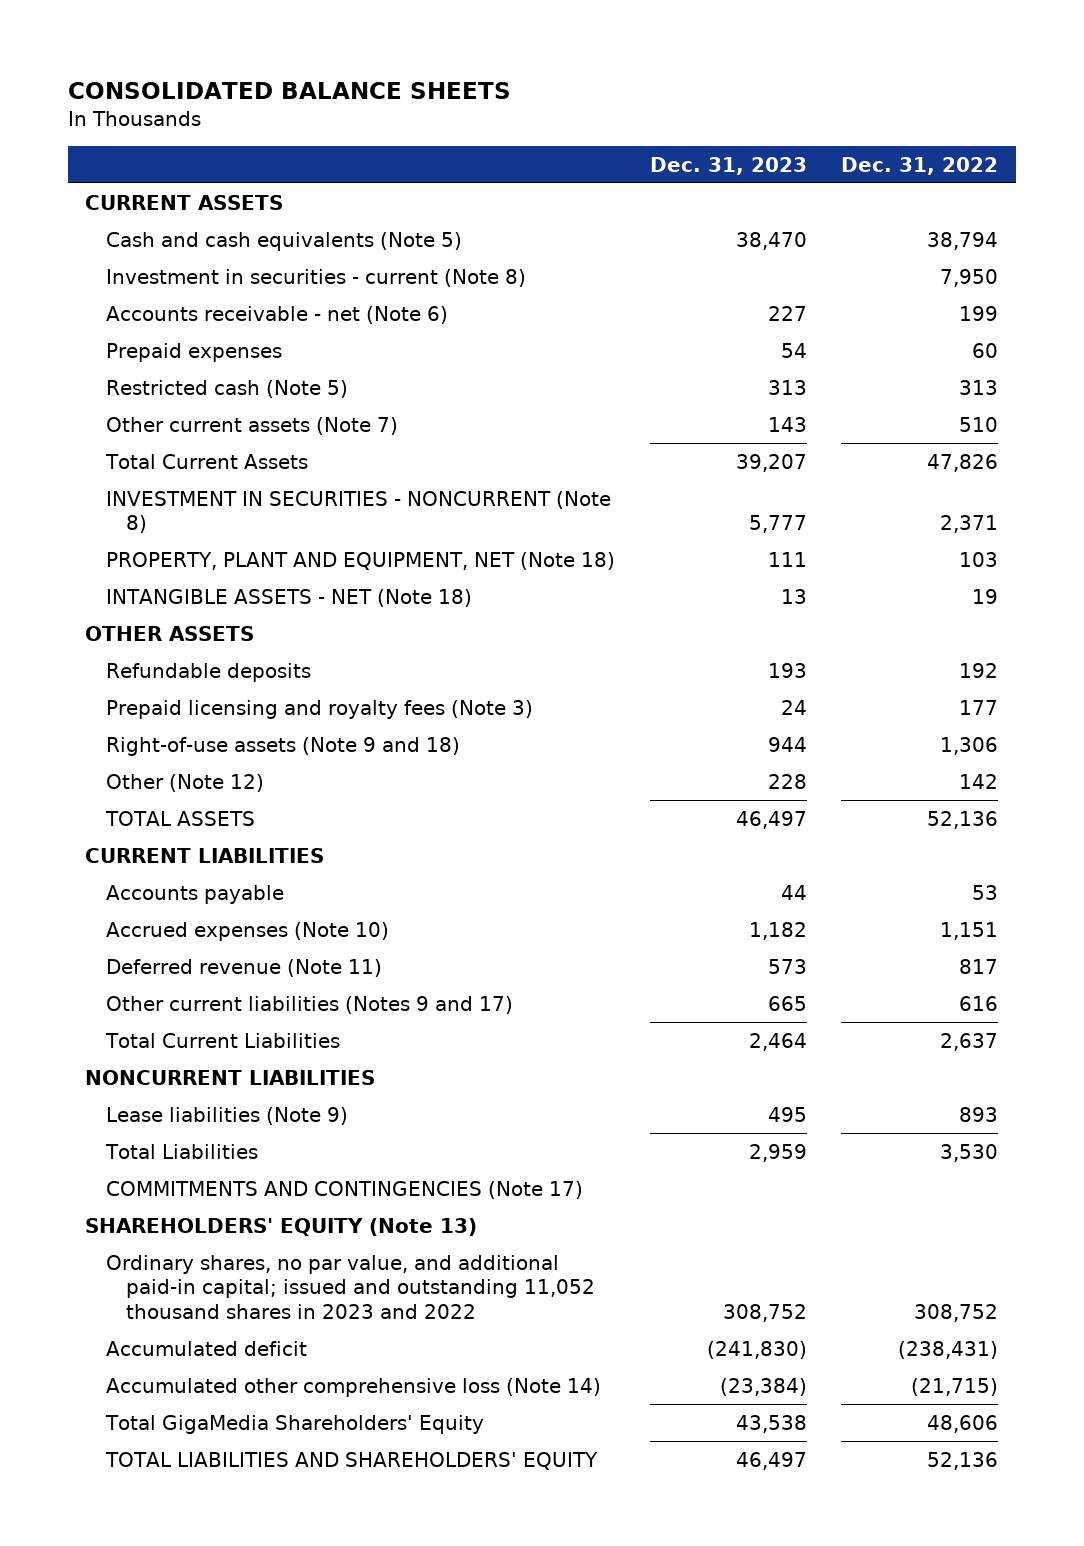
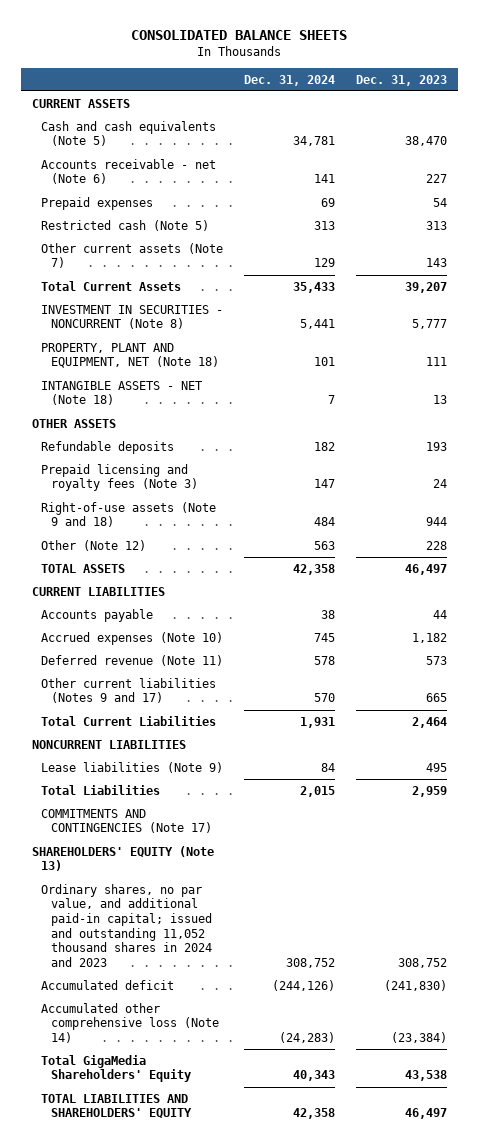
[841,156,999,175] Dec. 31, 2022 -> none
none -> [244,74,336,86] Dec. 31, 2024
[105,268,526,287] Investment in securities - current (Note 8) -> none
[105,1254,596,1320] Ordinary shares, no par value, and additional paid-in capital; issued and outstanding 11,052 thousand shares in 2023 and 2022 -> [41,883,212,967] Ordinary shares, no par value, and additional paid-in capital; issued and outstanding 11,052 thousand shares in 2024 and 2023

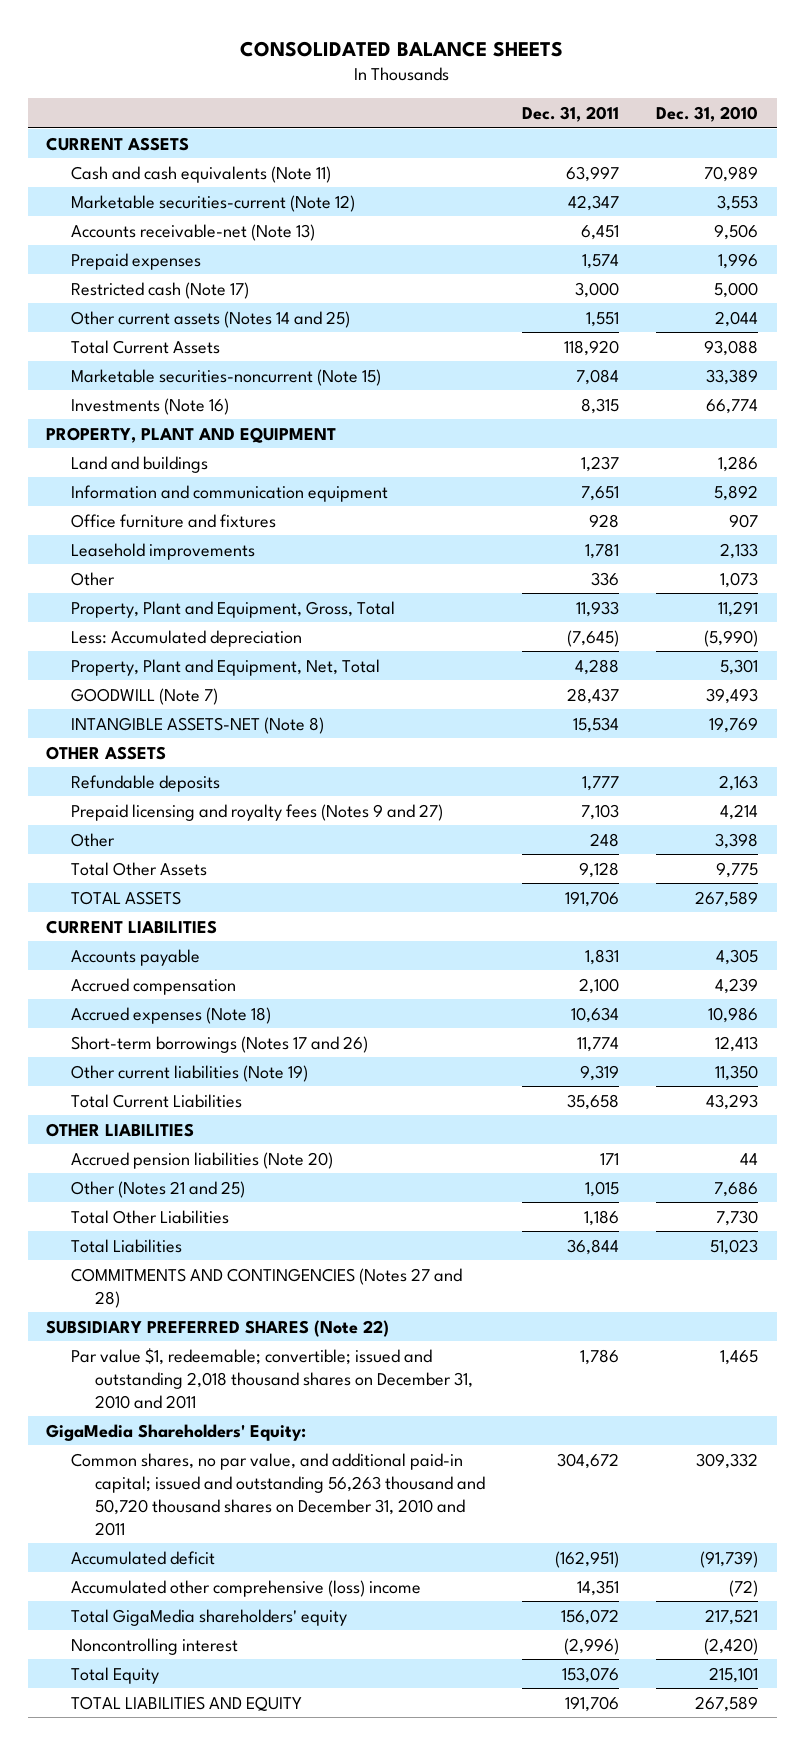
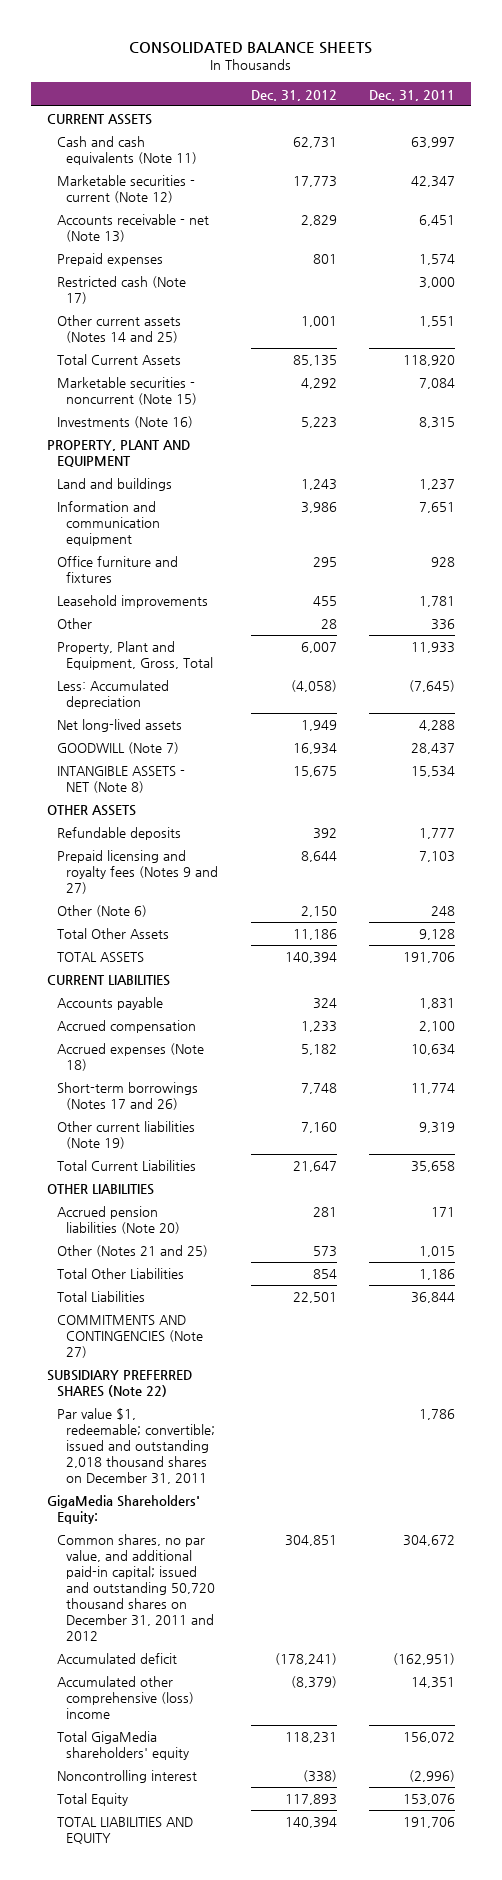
[656,106,759,123] Dec. 31, 2010 -> none
none -> [250,89,337,101] Dec. 31, 2012
[70,194,355,212] Marketable securities-current (Note 12) -> [56,175,195,204] Marketable securities - current (Note 12)
[70,223,315,241] Accounts receivable-net (Note 13) -> [56,214,209,243] Accounts receivable - net (Note 13)
[70,368,381,386] Marketable securities-noncurrent (Note 15) -> [56,377,198,406] Marketable securities - noncurrent (Note 15)
[70,658,380,676] Property, Plant and Equipment, Net, Total -> [56,719,182,733] Net long-lived assets
[70,716,324,734] INTANGIBLE ASSETS-NET (Note 8) -> [56,766,185,794] INTANGIBLE ASSETS - NET (Note 8)
[70,832,115,847] Other -> [56,905,147,918] Other (Note 6)
[70,1267,462,1308] COMMITMENTS AND CONTINGENCIES (Notes 27 and 28) -> [56,1315,204,1359] COMMITMENTS AND CONTINGENCIES (Note 27)
[70,1347,473,1409] Par value $1, redeemable; convertible; issued and outstanding 2,018 thousand shares on December 31, 2010 and 2011 -> [56,1408,216,1485] Par value $1, redeemable; convertible; issued and outstanding 2,018 thousand shares on December 31, 2011
[70,1452,485,1536] Common shares, no par value, and additional paid-in capital; issued and outstanding 56,263 thousand and 50,720 thousand shares on December 31, 2010 and 2011 -> [56,1534,216,1642] Common shares, no par value, and additional paid-in capital; issued and outstanding 50,720 thousand shares on December 31, 2011 and 2012

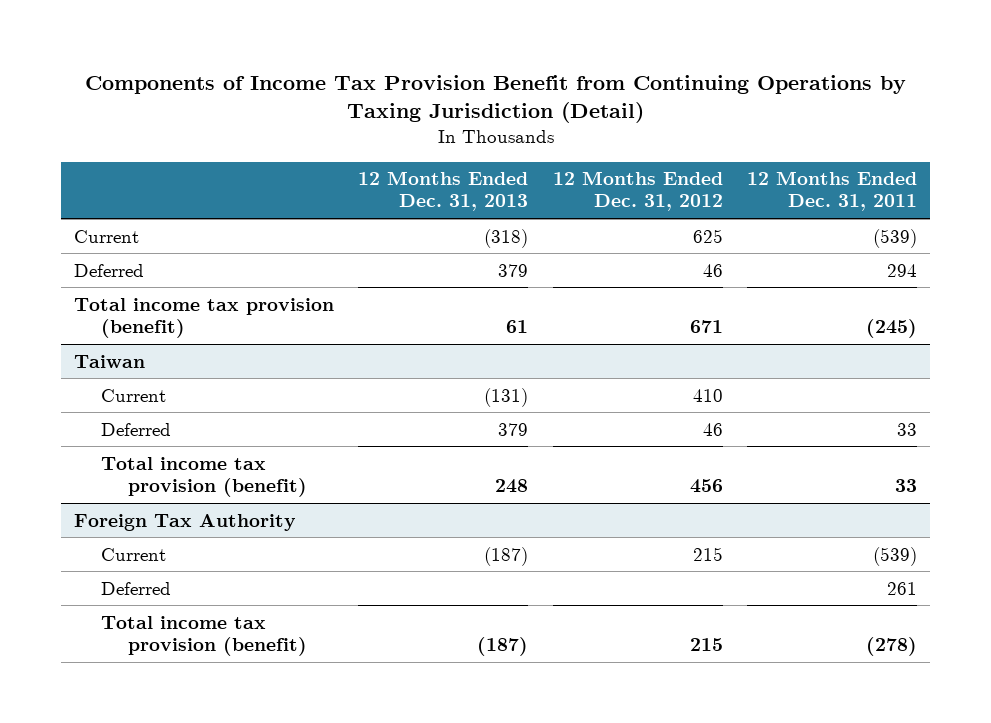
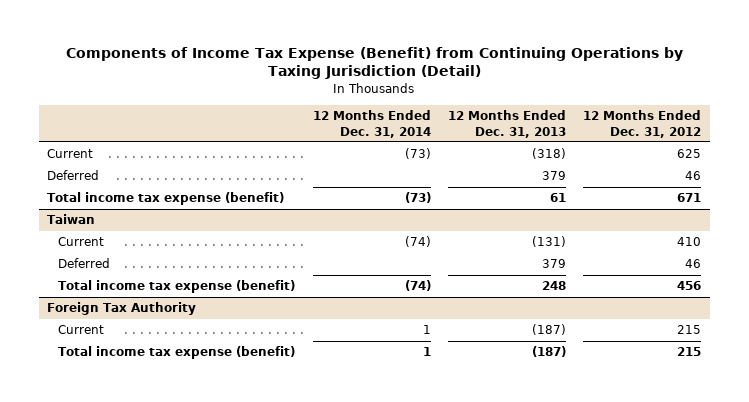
[84,74,906,124] Components of Income Tax Provision Benefit from Continuing Operations by Taxing Jurisdiction (Detail) -> [66,46,684,80] Components of Income Tax Expense (Benefit) from Continuing Operations by Taxing Jurisdiction (Detail)
[747,171,918,212] 12 Months Ended Dec. 31, 2011 -> none
none -> [312,110,431,138] 12 Months Ended Dec. 31, 2014
[73,297,334,338] Total income tax provision (benefit) -> [47,192,285,206] Total income tax expense (benefit)
[101,456,308,497] Total income tax provision (benefit) -> [58,280,296,294] Total income tax expense (benefit)
[101,581,172,595] Deferred -> none
[101,615,308,656] Total income tax provision (benefit) -> [58,346,296,360] Total income tax expense (benefit)

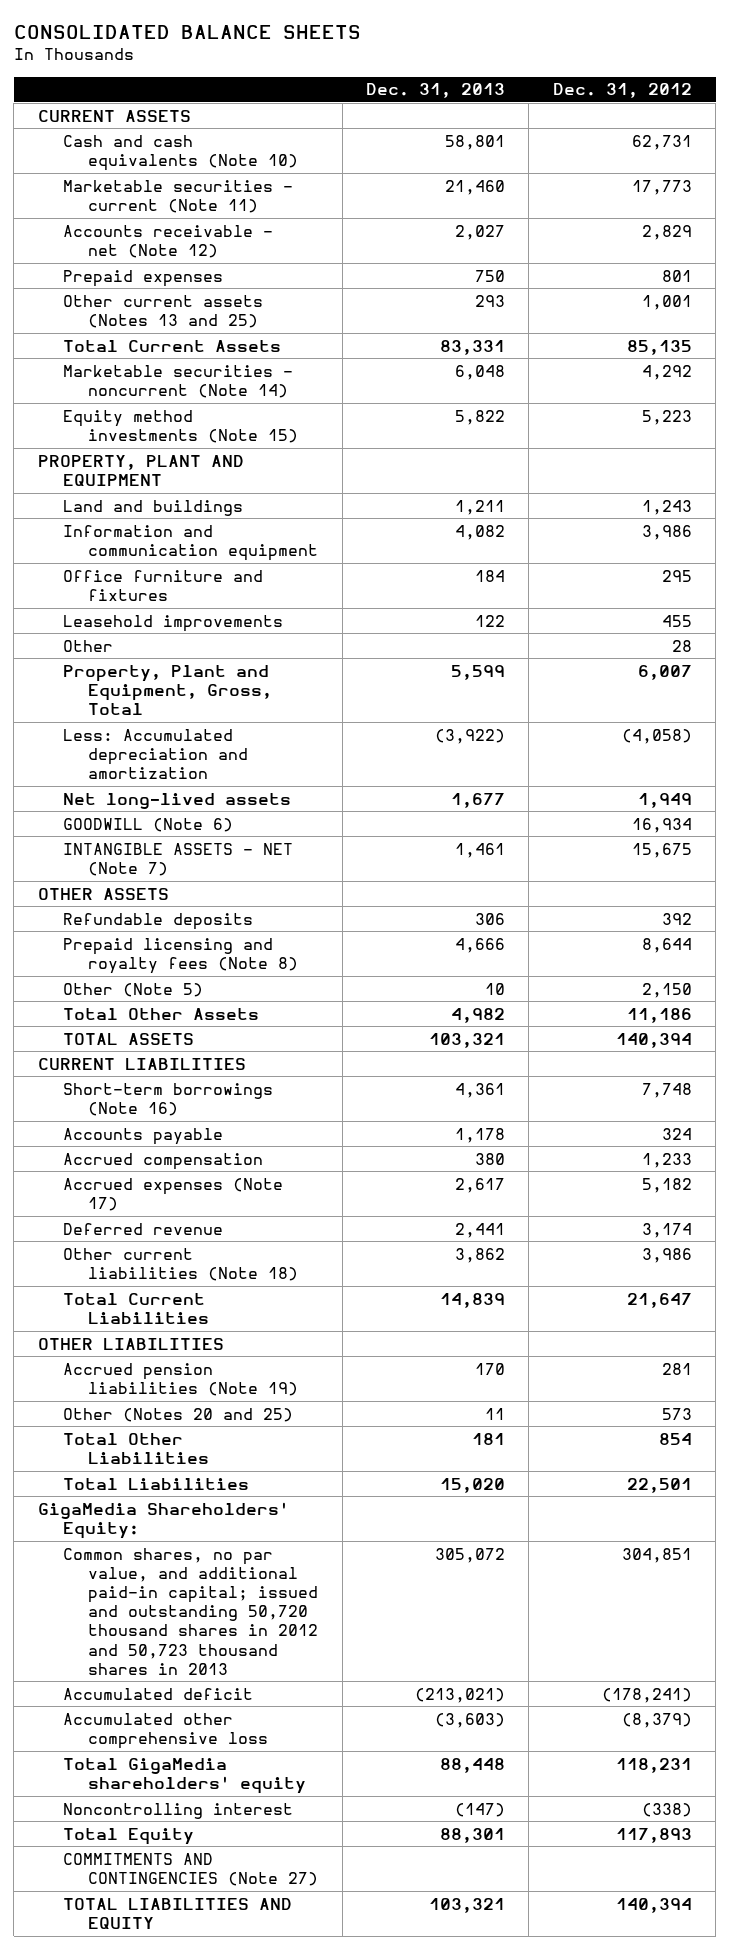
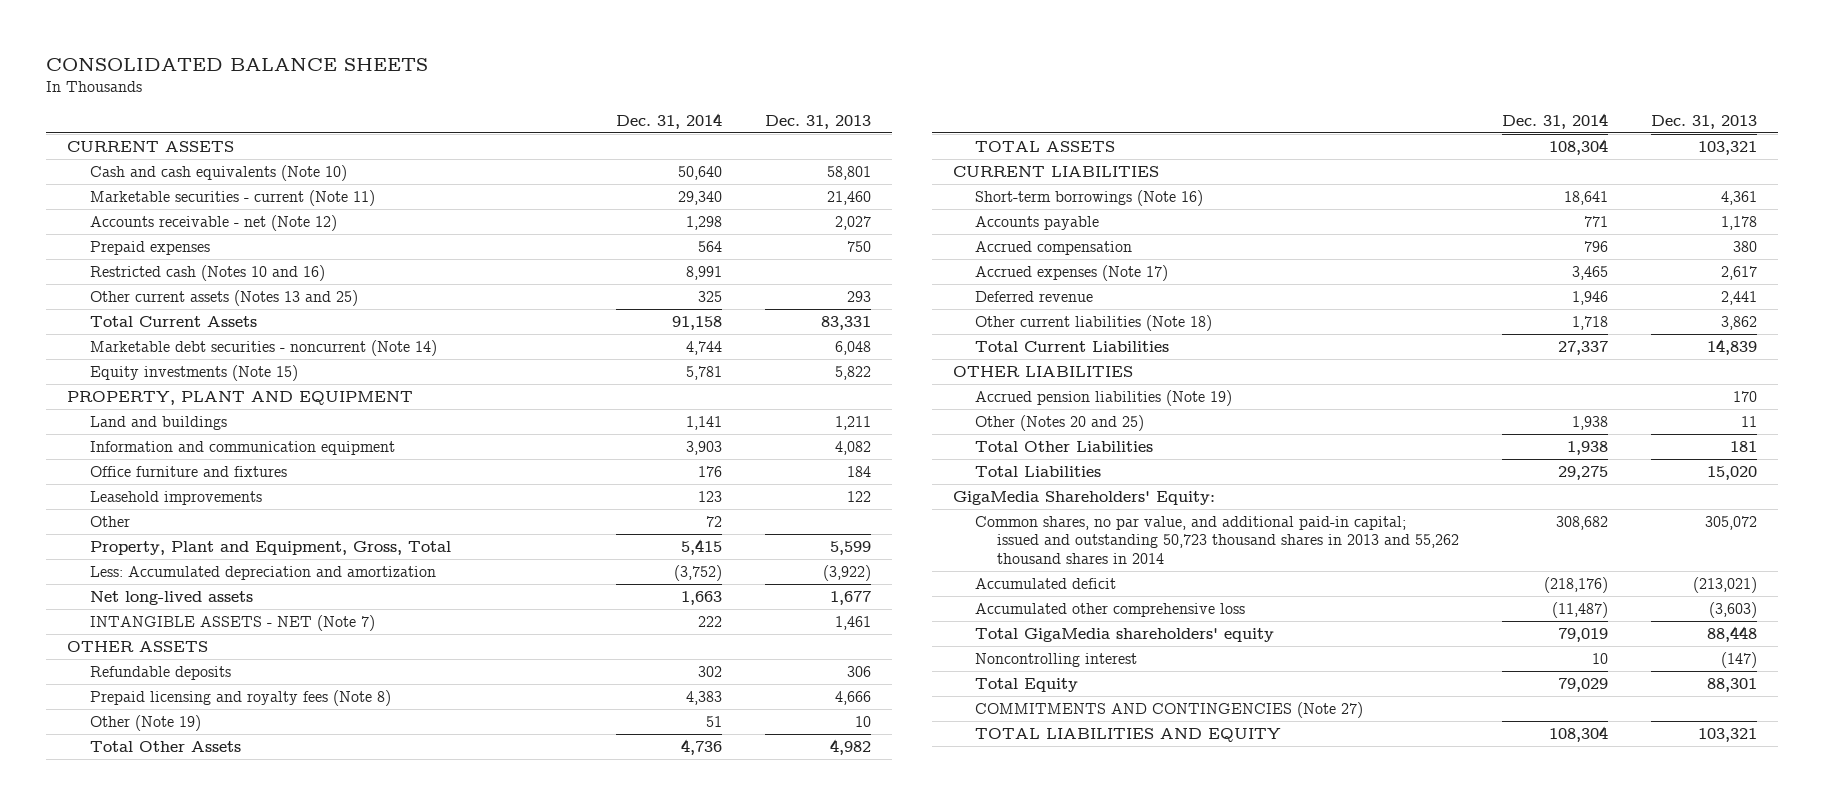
[552,83,692,99] Dec. 31, 2012 -> none
none -> [616,112,723,129] Dec. 31, 2014
none -> [89,264,325,281] Restricted cash (Notes 10 and 16)
[62,364,293,398] Marketable securities - noncurrent (Note 14) -> [89,339,437,356] Marketable debt securities - noncurrent (Note 14)
[62,409,299,443] Equity method investments (Note 15) -> [89,364,298,381] Equity investments (Note 15)
[62,817,233,832] GOODWILL (Note 6) -> none
[62,982,203,997] Other (Note 5) -> [89,714,201,731] Other (Note 19)
[62,1547,319,1675] Common shares, no par value, and additional paid-in capital; issued and outstanding 50,720 thousand shares in 2012 and 50,723 thousand shares in 2013 -> [975,515,1460,564] Common shares, no par value, and additional paid-in capital; issued and outstanding 50,723 thousand shares in 2013 and 55,262 thousand shares in 2014

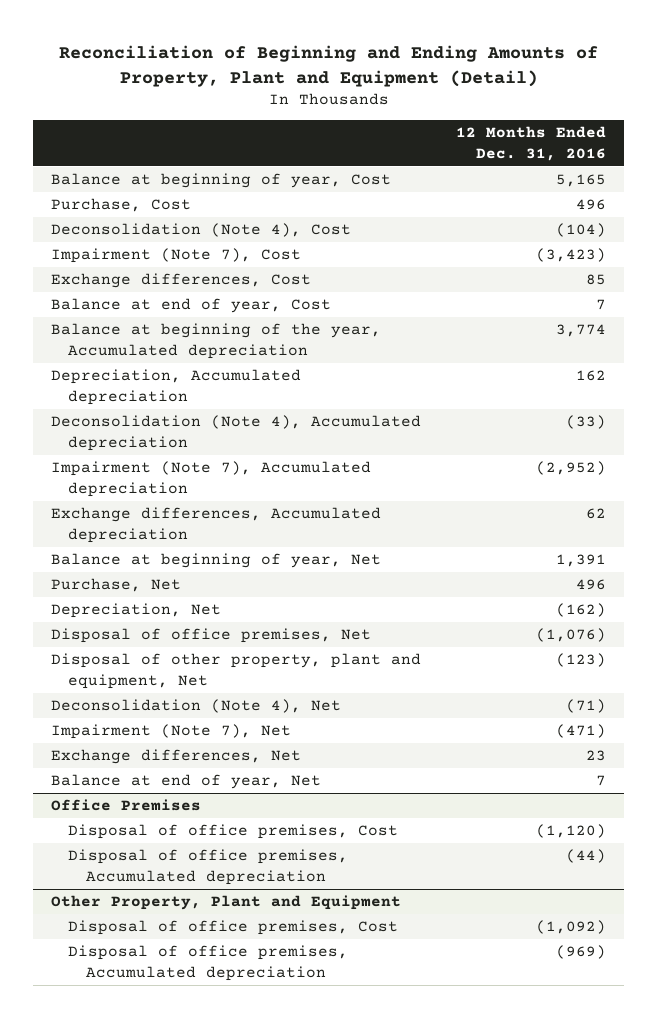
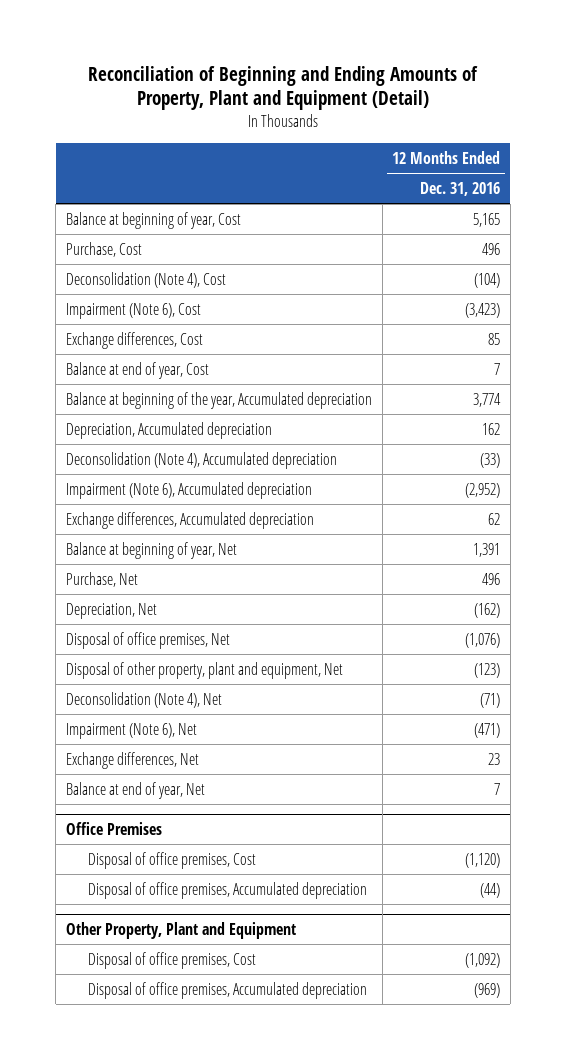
[50,248,301,264] Impairment (Note 7), Cost -> [65,302,201,319] Impairment (Note 6), Cost
[50,461,371,497] Impairment (Note 7), Accumulated depreciation -> [65,481,312,499] Impairment (Note 6), Accumulated depreciation
[50,724,291,740] Impairment (Note 7), Net -> [65,722,197,739] Impairment (Note 6), Net

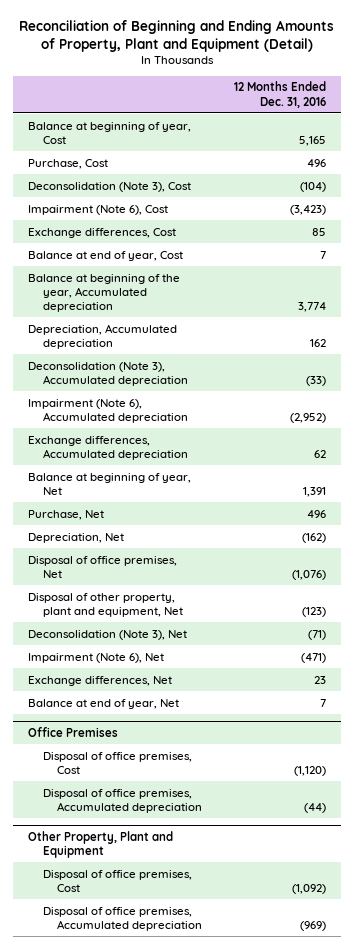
[65,271,226,288] Deconsolidation (Note 4), Cost -> [28,181,192,192] Deconsolidation (Note 3), Cost
[65,451,337,469] Deconsolidation (Note 4), Accumulated depreciation -> [28,361,188,386] Deconsolidation (Note 3), Accumulated depreciation
[65,691,222,708] Deconsolidation (Note 4), Net -> [28,629,188,640] Deconsolidation (Note 3), Net

